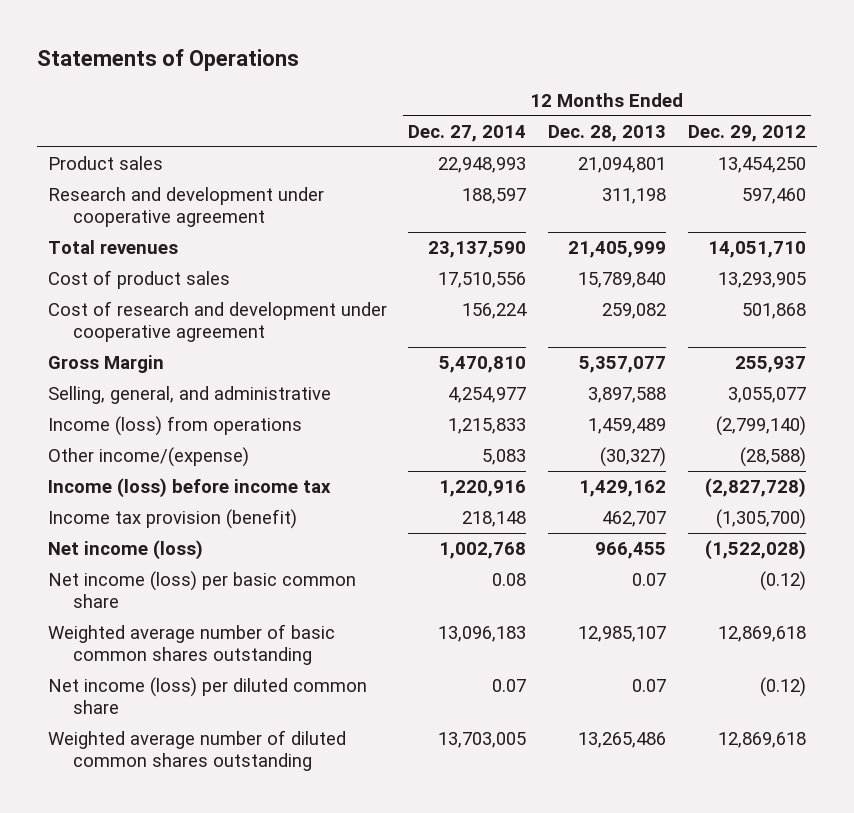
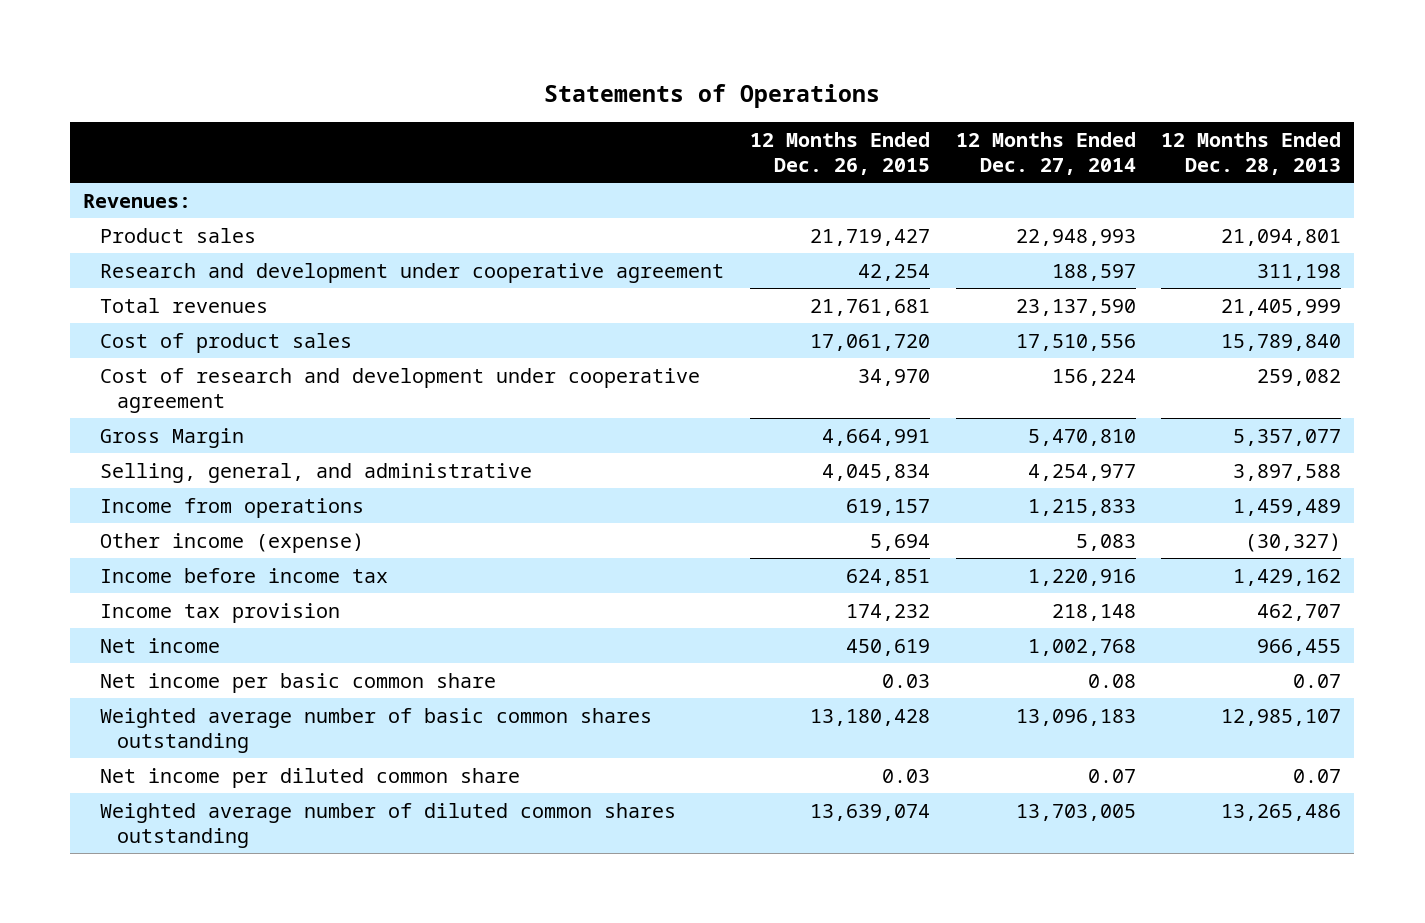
[687,124,806,142] Dec. 29, 2012 -> none
none -> [749,131,930,175] 12 Months Ended Dec. 26, 2015
none -> [83,193,192,208] Revenues:
[47,416,302,437] Income (loss) from operations -> [100,497,365,518] Income from operations
[47,447,249,468] Other income/(expense) -> [100,532,365,553] Other income (expense)
[47,478,331,499] Income (loss) before income tax -> [100,567,389,583] Income before income tax
[47,509,297,530] Income tax provision (benefit) -> [100,602,341,623] Income tax provision
[47,540,203,561] Net income (loss) -> [100,637,221,653] Net income
[47,571,356,608] Net income (loss) per basic common share -> [100,672,497,693] Net income per basic common share
[47,677,367,714] Net income (loss) per diluted common share -> [100,767,521,788] Net income per diluted common share

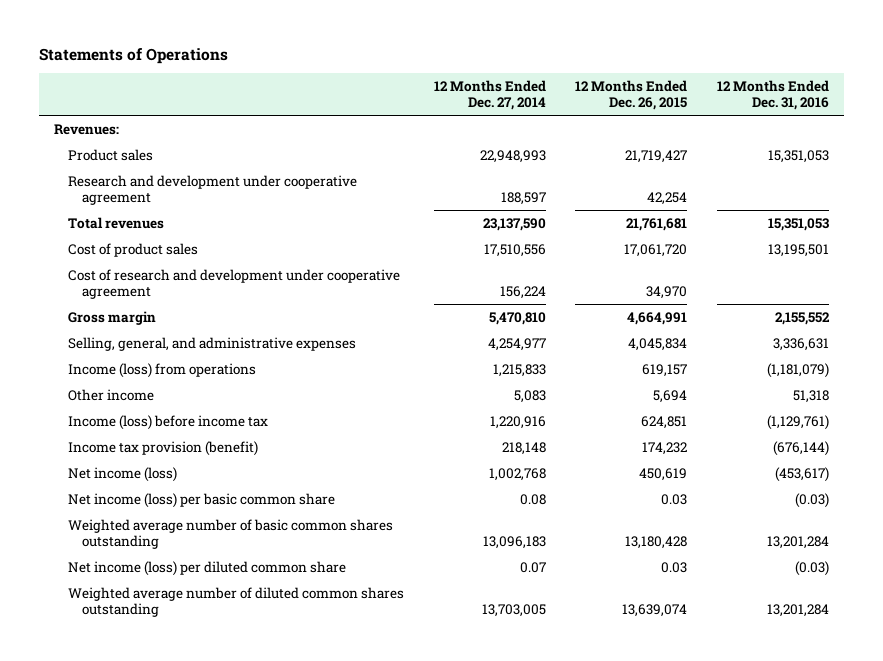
[1161,131,1342,175] 12 Months Ended Dec. 28, 2013 -> none
none -> [717,79,830,111] 12 Months Ended Dec. 31, 2016
[100,427,245,448] Gross Margin -> [67,310,156,325] Gross margin
[100,462,533,483] Selling, general, and administrative -> [67,336,356,351] Selling, general, and administrative expenses
[100,497,365,518] Income from operations -> [67,362,256,378] Income (loss) from operations
[100,532,365,553] Other income (expense) -> [67,388,154,401] Other income
[100,567,389,583] Income before income tax -> [67,414,268,430] Income (loss) before income tax
[100,602,341,623] Income tax provision -> [67,440,258,456] Income tax provision (benefit)
[100,637,221,653] Net income -> [67,466,177,482] Net income (loss)
[100,672,497,693] Net income per basic common share -> [67,492,335,508] Net income (loss) per basic common share
[100,767,521,788] Net income per diluted common share -> [67,560,346,576] Net income (loss) per diluted common share

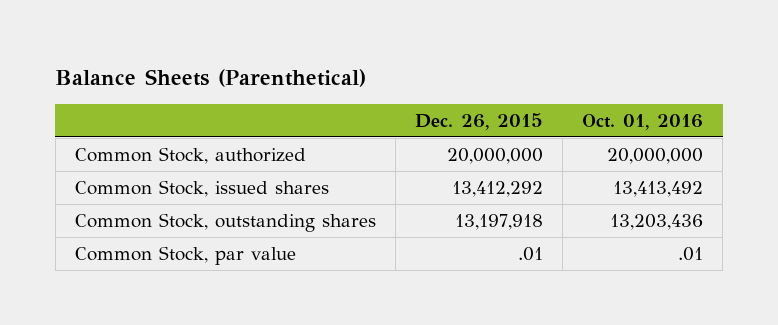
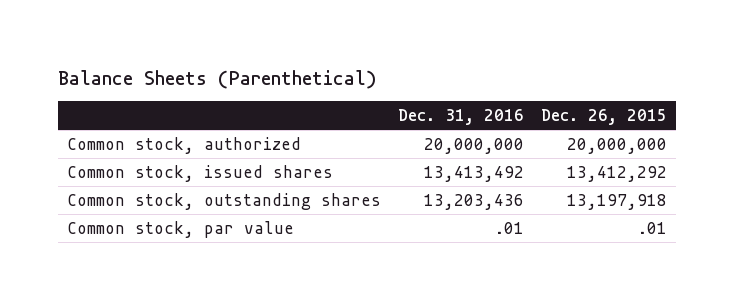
[582,113,704,130] Oct. 01, 2016 -> none
none -> [397,109,524,126] Dec. 31, 2016
[74,146,306,164] Common Stock, authorized -> [66,136,301,154] Common stock, authorized
[74,179,329,197] Common Stock, issued shares -> [66,164,333,182] Common stock, issued shares
[74,212,376,232] Common Stock, outstanding shares -> [66,192,381,210] Common stock, outstanding shares
[74,245,296,265] Common Stock, par value -> [66,220,294,238] Common stock, par value

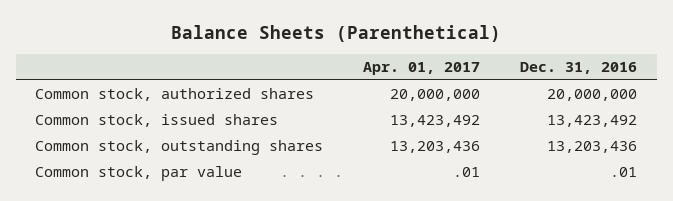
[541,109,668,126] Dec. 26, 2015 -> none
none -> [363,62,481,76] Apr. 01, 2017
[66,136,301,154] Common stock, authorized -> [35,88,315,102] Common stock, authorized shares
[423,165,524,182] 13,413,492 -> [547,115,638,128] 13,423,492

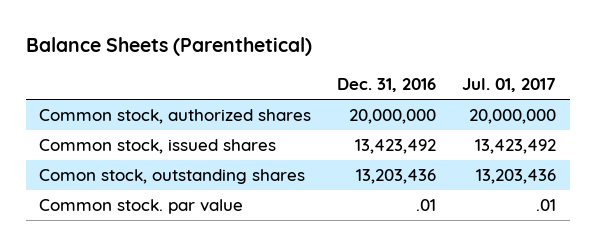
[363,62,481,76] Apr. 01, 2017 -> none
none -> [462,78,557,93] Jul. 01, 2017
[35,140,324,156] Common stock, outstanding shares -> [38,169,305,185] Comon stock, outstanding shares
[35,166,243,182] Common stock, par value -> [38,199,243,215] Common stock. par value

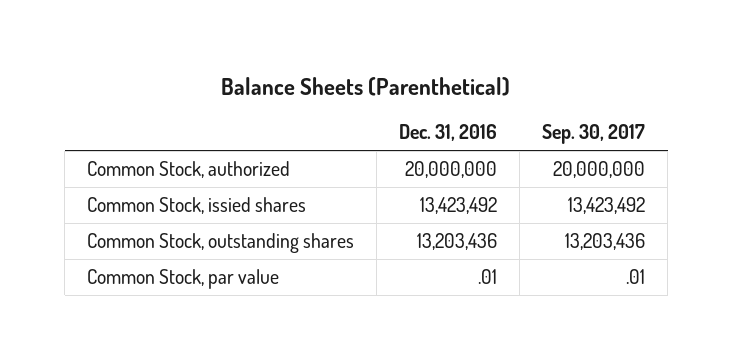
[462,78,557,93] Jul. 01, 2017 -> none
none -> [542,124,646,145] Sep. 30, 2017
[38,109,311,125] Common stock, authorized shares -> [87,160,291,178] Common Stock, authorized
[38,139,276,155] Common stock, issued shares -> [87,196,307,214] Common Stock, issied shares
[38,169,305,185] Comon stock, outstanding shares -> [87,232,355,253] Common Stock, outstanding shares
[38,199,243,215] Common stock. par value -> [87,268,280,289] Common Stock, par value

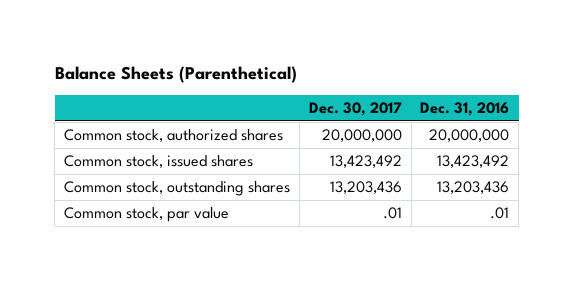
[542,124,646,145] Sep. 30, 2017 -> none
none -> [308,102,402,117] Dec. 30, 2017
[87,160,291,178] Common Stock, authorized -> [64,129,284,143] Common stock, authorized shares
[87,196,307,214] Common Stock, issied shares -> [64,155,254,169] Common stock, issued shares
[87,232,355,253] Common Stock, outstanding shares -> [64,181,291,197] Common stock, outstanding shares
[87,268,280,289] Common Stock, par value -> [64,207,230,223] Common stock, par value

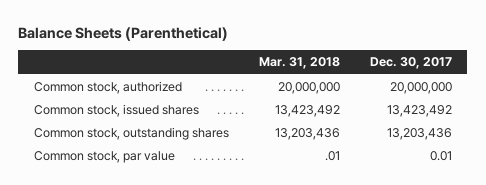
[420,102,510,117] Dec. 31, 2016 -> none
none -> [258,57,340,70] Mar. 31, 2018
[64,129,284,143] Common stock, authorized shares -> [33,81,182,95] Common stock, authorized
[382,207,402,220] .01 -> [430,151,453,162] 0.01

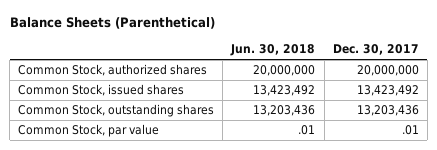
[258,57,340,70] Mar. 31, 2018 -> none
none -> [230,44,316,57] Jun. 30, 2018
[33,81,182,95] Common stock, authorized -> [18,64,208,77] Common Stock, authorized shares
[33,104,199,118] Common stock, issued shares -> [18,84,185,97] Common Stock, issued shares
[33,127,229,141] Common stock, outstanding shares -> [18,104,215,118] Common Stock, outstanding shares
[33,151,175,164] Common stock, par value -> [18,124,160,138] Common Stock, par value
[430,151,453,162] 0.01 -> [401,125,419,136] .01

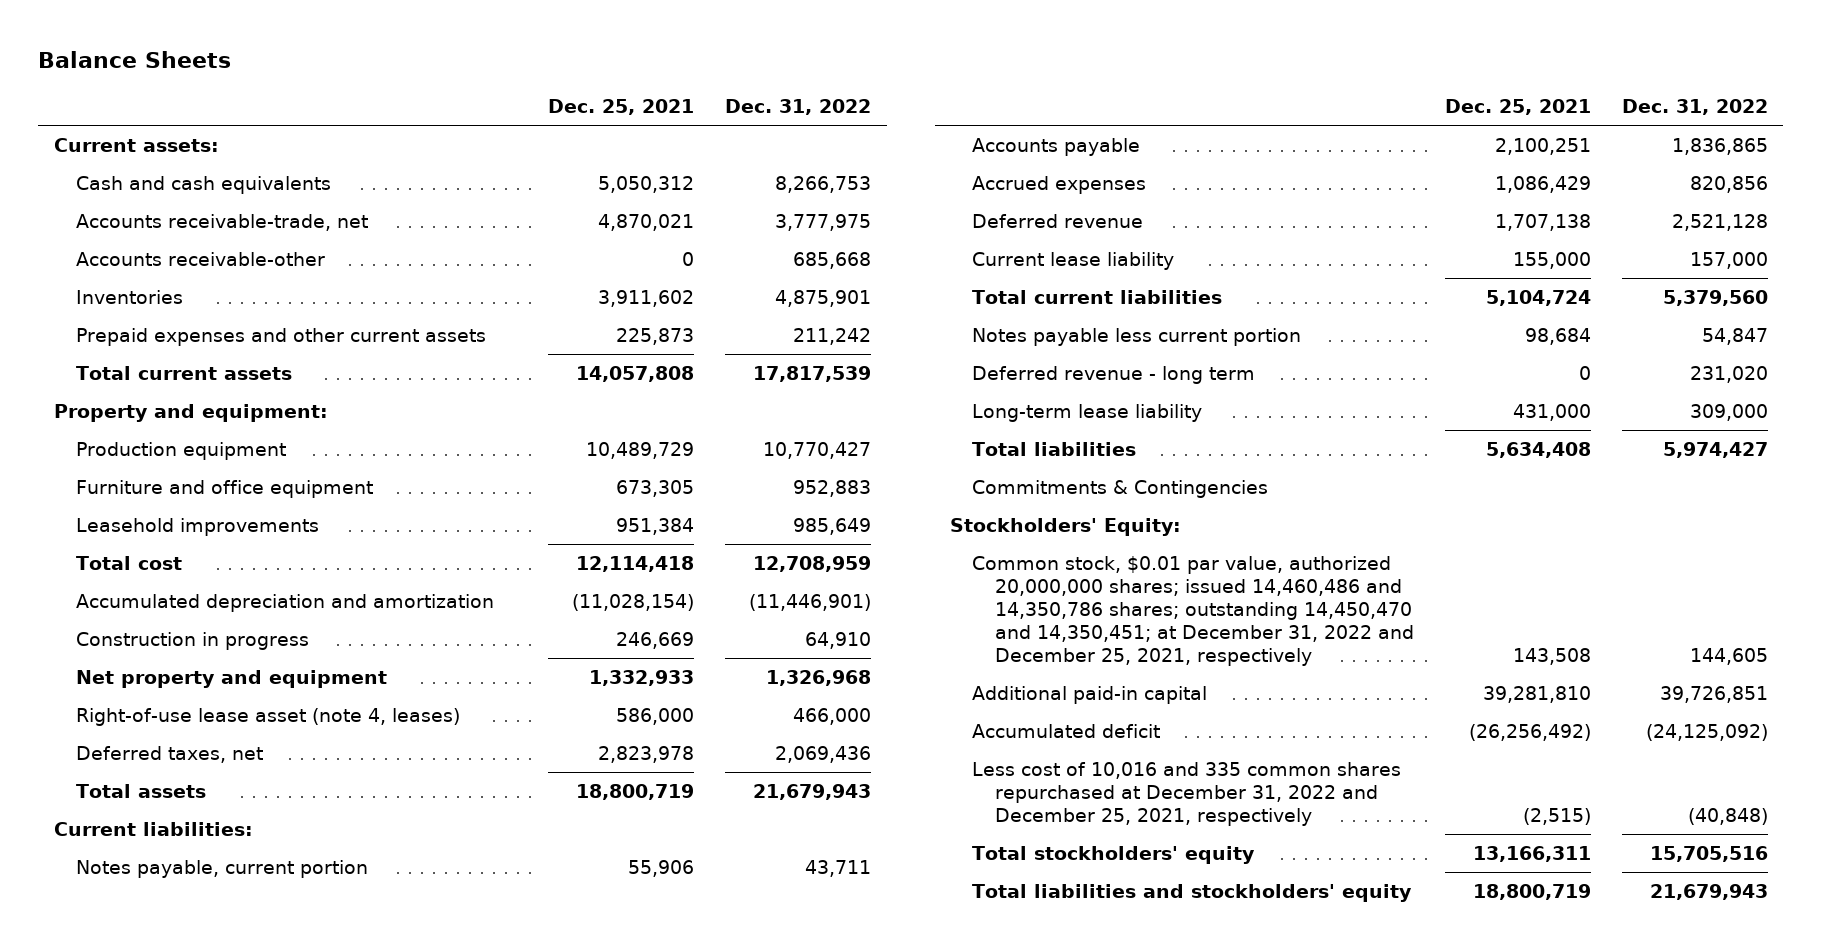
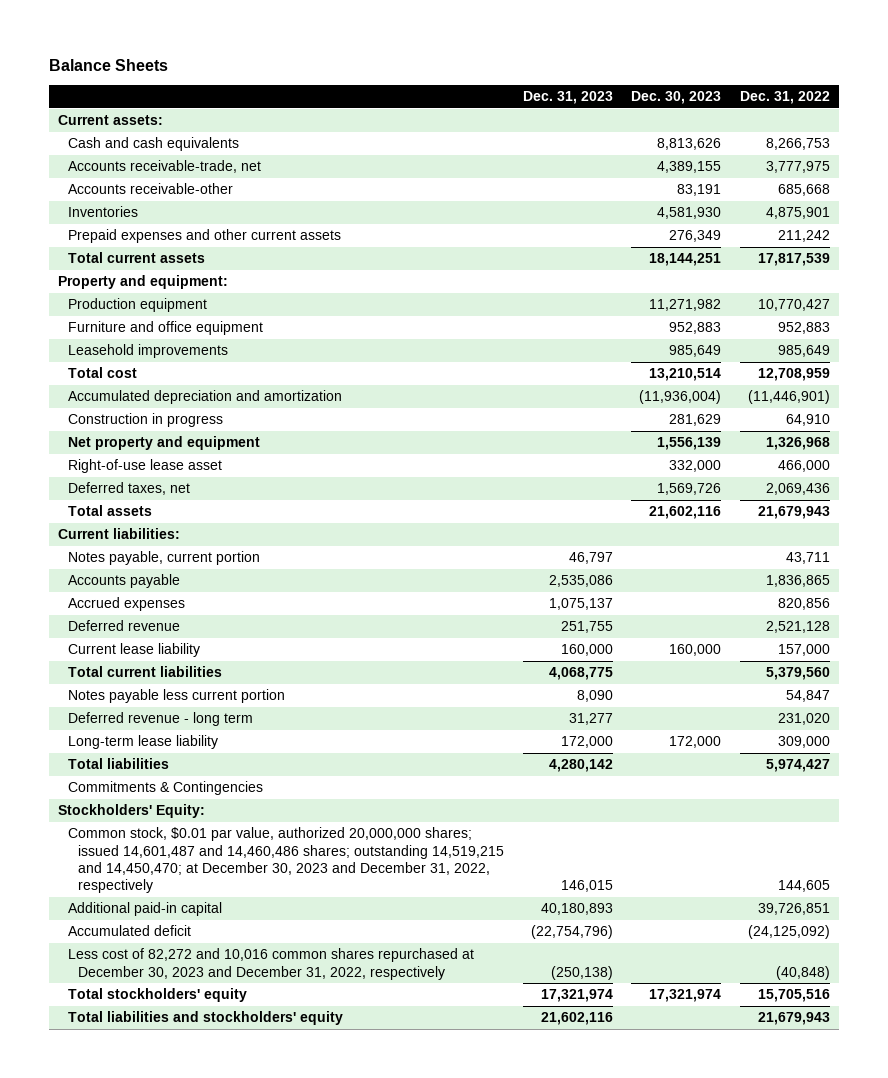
[548,98,695,115] Dec. 25, 2021 -> none
none -> [522,91,613,105] Dec. 31, 2023
none -> [631,91,722,105] Dec. 30, 2023
[75,708,460,727] Right-of-use lease asset (note 4, leases) -> [68,459,223,474] Right-of-use lease asset
[972,556,1414,666] Common stock, $0.01 par value, authorized 20,000,000 shares; issued 14,460,486 and 14,350,786 shares; outstanding 14,450,470 and 14,350,451; at December 31, 2022 and December 25, 2021, respectively -> [68,827,505,894] Common stock, $0.01 par value, authorized 20,000,000 shares; issued 14,601,487 and 14,460,486 shares; outstanding 14,519,215 and 14,450,470; at December 30, 2023 and December 31, 2022, respectively
[972,762,1402,827] Less cost of 10,016 and 335 common shares repurchased at December 31, 2022 and December 25, 2021, respectively -> [68,948,475,980] Less cost of 82,272 and 10,016 common shares repurchased at December 30, 2023 and December 31, 2022, respectively

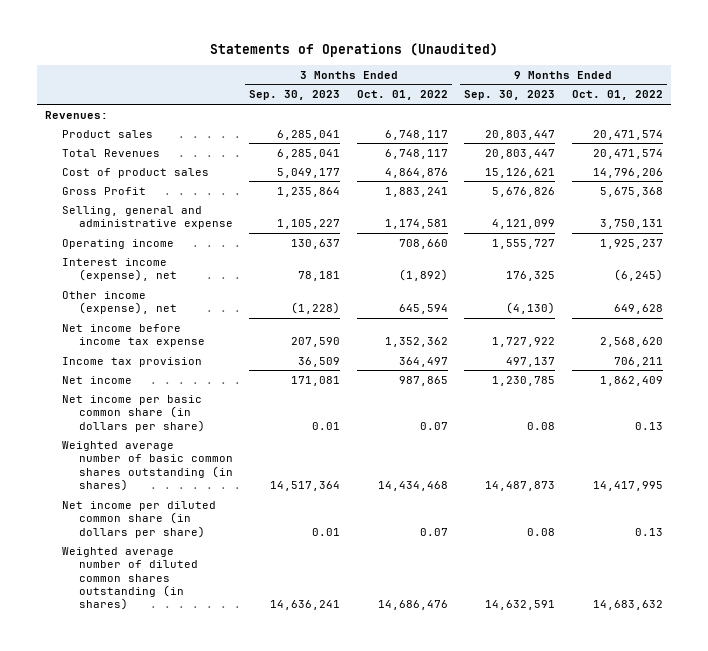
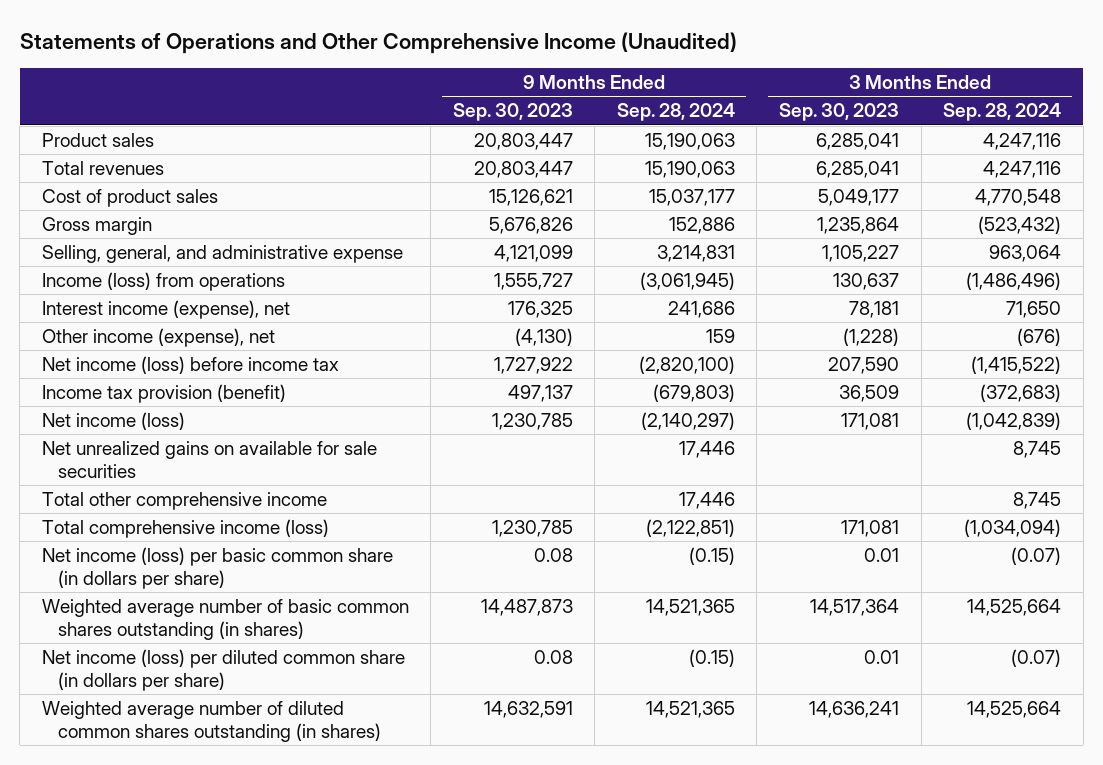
[209,43,498,58] Statements of Operations (Unaudited) -> [19,31,737,54] Statements of Operations and Other Comprehensive Income (Unaudited)
[356,90,448,101] Oct. 01, 2022 -> none
[571,90,663,101] Oct. 01, 2022 -> none
none -> [616,103,735,122] Sep. 28, 2024
none -> [943,103,1062,122] Sep. 28, 2024
[45,110,109,119] Revenues: -> none
[62,148,161,157] Total Revenues -> [41,161,164,176] Total revenues
[62,186,147,195] Gross Profit -> [41,217,152,236] Gross margin
[62,205,234,230] Selling, general and administrative expense -> [41,245,403,264] Selling, general, and administrative expense
[62,238,175,249] Operating income -> [41,272,285,292] Income (loss) from operations
[62,323,206,348] Net income before income tax expense -> [41,356,339,375] Net income (loss) before income tax
[62,356,203,367] Income tax provision -> [41,384,286,404] Income tax provision (benefit)
[62,375,133,384] Net income -> [41,412,185,431] Net income (loss)
none -> [41,441,377,478] Net unrealized gains on available for sale securities
none -> [41,492,327,511] Total other comprehensive income
none -> [41,519,329,539] Total comprehensive income (loss)
[62,394,206,432] Net income per basic common share (in dollars per share) -> [41,547,393,589] Net income (loss) per basic common share (in dollars per share)
[62,500,217,538] Net income per diluted common share (in dollars per share) -> [41,649,405,691] Net income (loss) per diluted common share (in dollars per share)

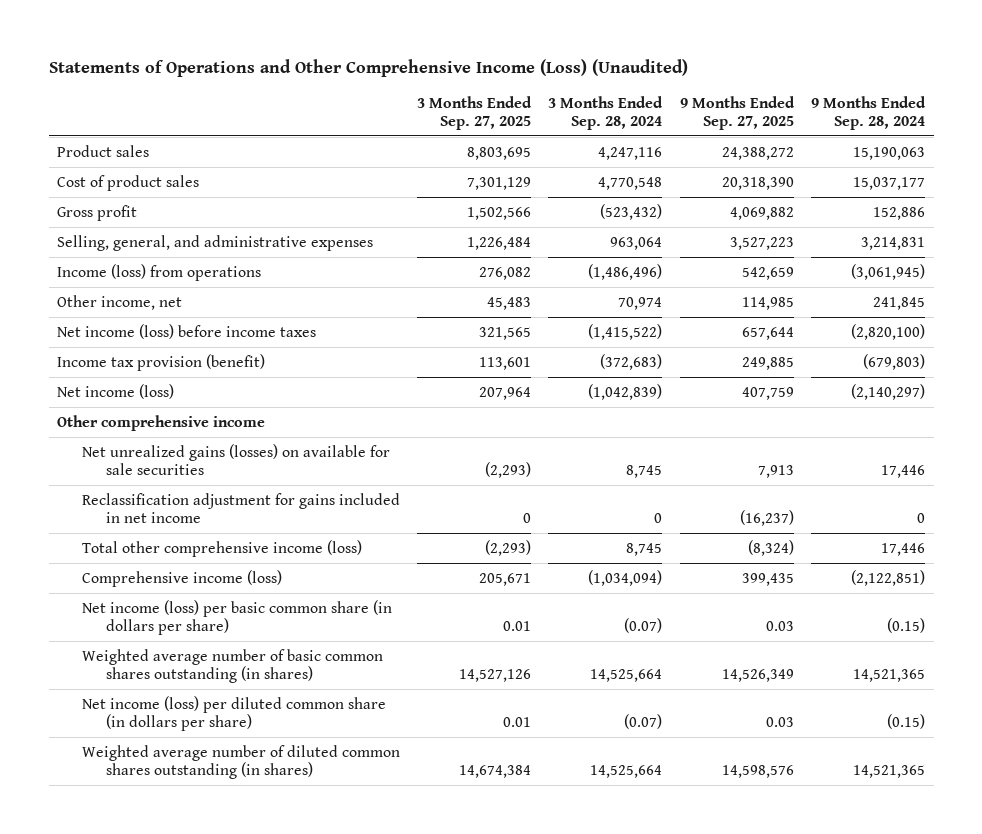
[19,31,737,54] Statements of Operations and Other Comprehensive Income (Unaudited) -> [48,58,688,77] Statements of Operations and Other Comprehensive Income (Loss) (Unaudited)
[452,103,573,122] Sep. 30, 2023 -> none
[779,103,900,122] Sep. 30, 2023 -> none
none -> [416,95,532,130] 3 Months Ended Sep. 27, 2025
none -> [679,95,795,130] 9 Months Ended Sep. 27, 2025
[41,161,164,176] Total revenues -> none
[41,217,152,236] Gross margin -> [57,204,138,221] Gross profit
[41,245,403,264] Selling, general, and administrative expense -> [57,234,374,251] Selling, general, and administrative expenses
[41,300,290,320] Interest income (expense), net -> none
[41,328,275,348] Other income (expense), net -> [57,294,183,310] Other income, net
[705,329,735,344] 159 -> [872,296,925,310] 241,845
[1017,328,1062,347] (676) -> [618,296,663,310] 70,974
[41,356,339,375] Net income (loss) before income tax -> [57,323,317,339] Net income (loss) before income taxes
none -> [57,414,266,431] Other comprehensive income
[41,441,377,478] Net unrealized gains on available for sale securities -> [81,443,390,475] Net unrealized gains (losses) on available for sale securities
none -> [81,492,400,523] Reclassification adjustment for gains included in net income
[41,492,327,511] Total other comprehensive income -> [81,539,362,557] Total other comprehensive income (loss)
[41,519,329,539] Total comprehensive income (loss) -> [81,569,282,587] Comprehensive income (loss)

